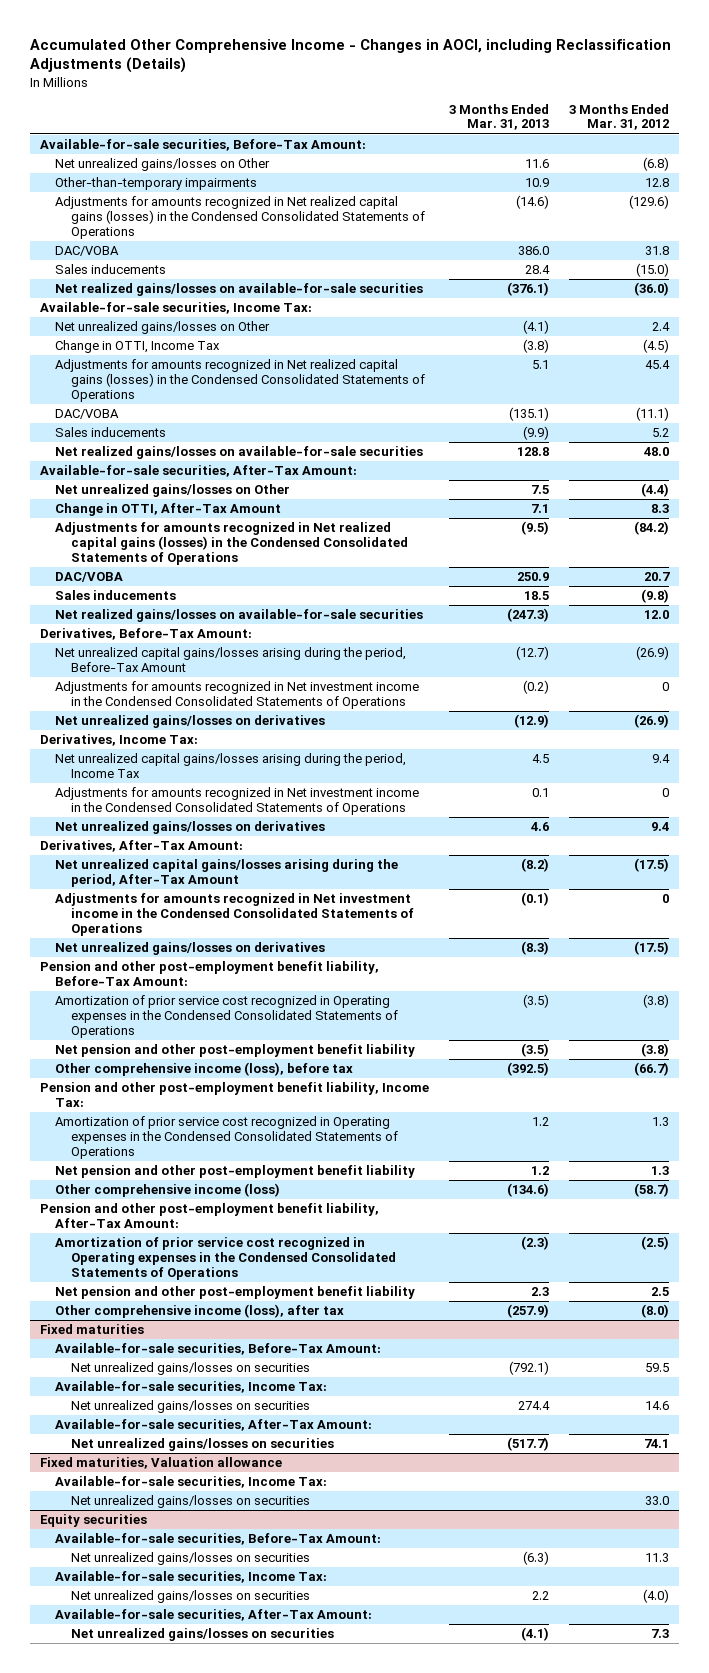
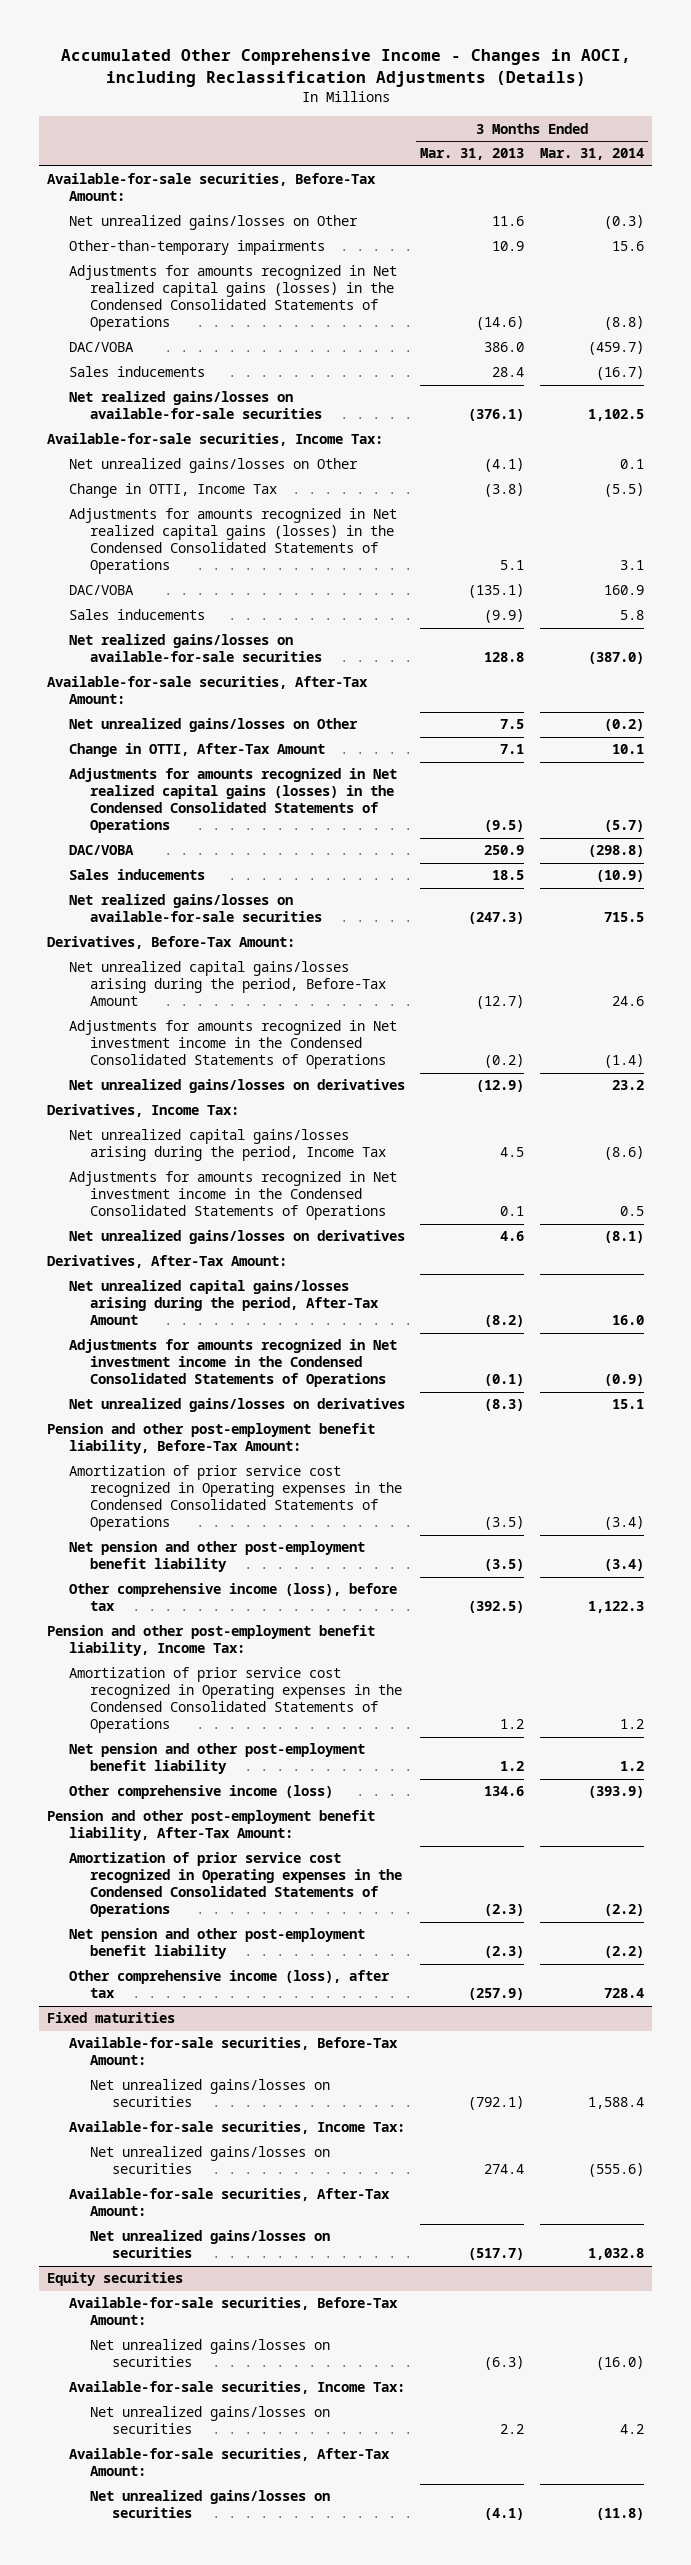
[569,103,670,131] 3 Months Ended Mar. 31, 2012 -> none
none -> [540,148,645,161] Mar. 31, 2014
[507,1183,550,1198] (134.6) -> [484,1786,525,1797] 134.6
[531,1287,550,1297] 2.3 -> [484,1946,525,1959] (2.3)
[39,1457,282,1470] Fixed maturities, Valuation allowance -> none
[55,1476,328,1489] Available-for-sale securities, Income Tax: -> none
[70,1495,310,1509] Net unrealized gains/losses on securities -> none

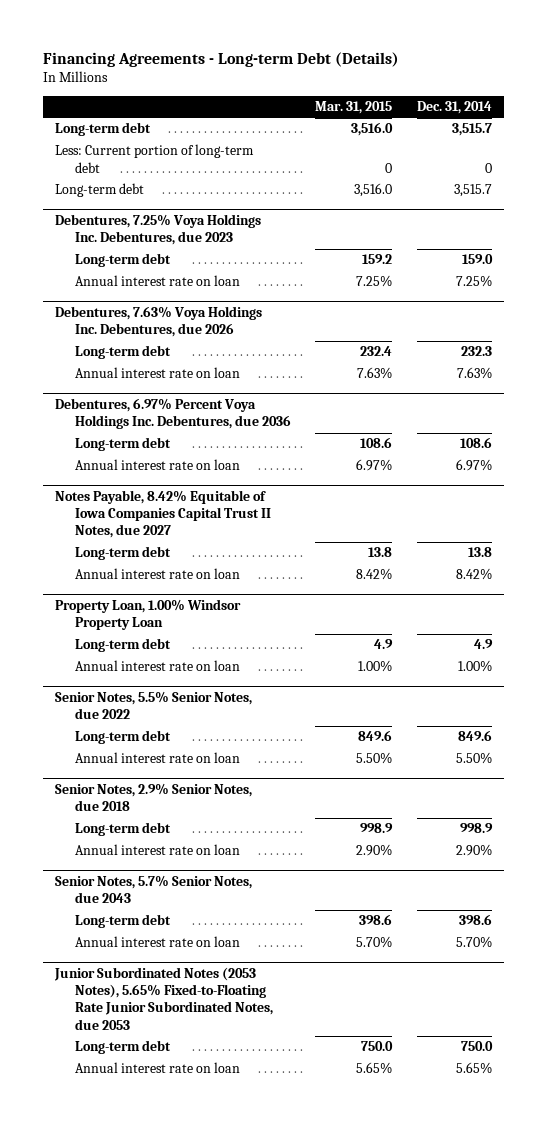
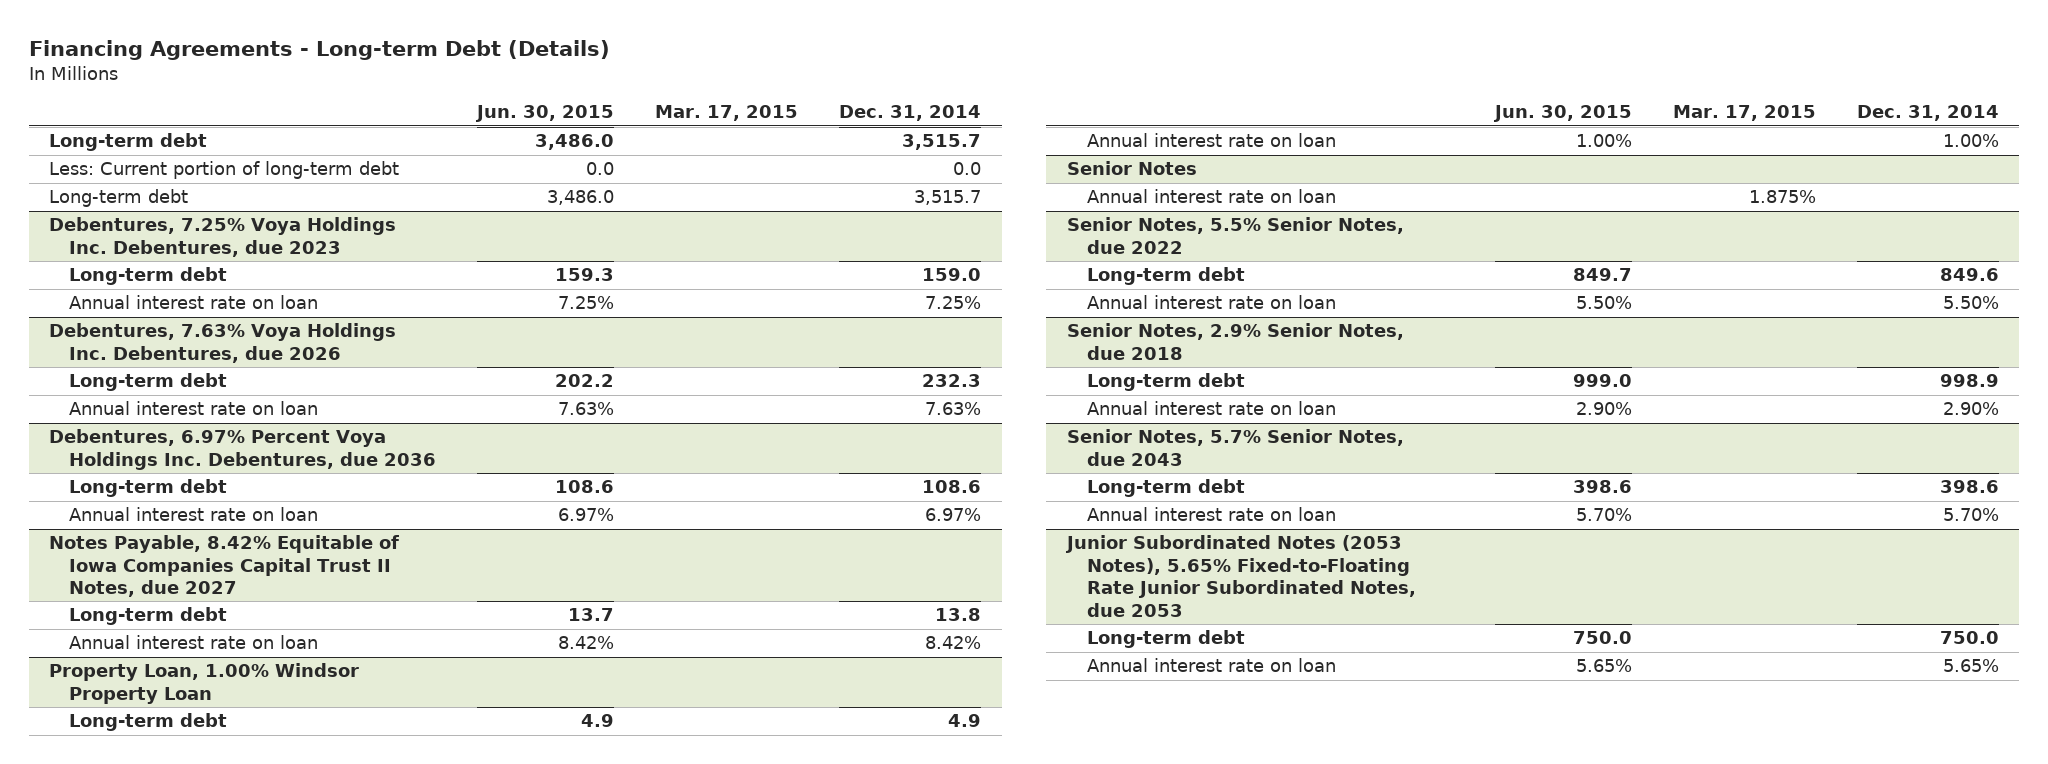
[315,100,393,114] Mar. 31, 2015 -> none
none -> [475,105,615,123] Jun. 30, 2015
none -> [655,105,799,122] Mar. 17, 2015
[484,162,492,173] 0 -> [953,162,982,176] 0.0
none -> [1066,161,1197,176] Senior Notes
none -> [1086,189,1336,204] Annual interest rate on loan

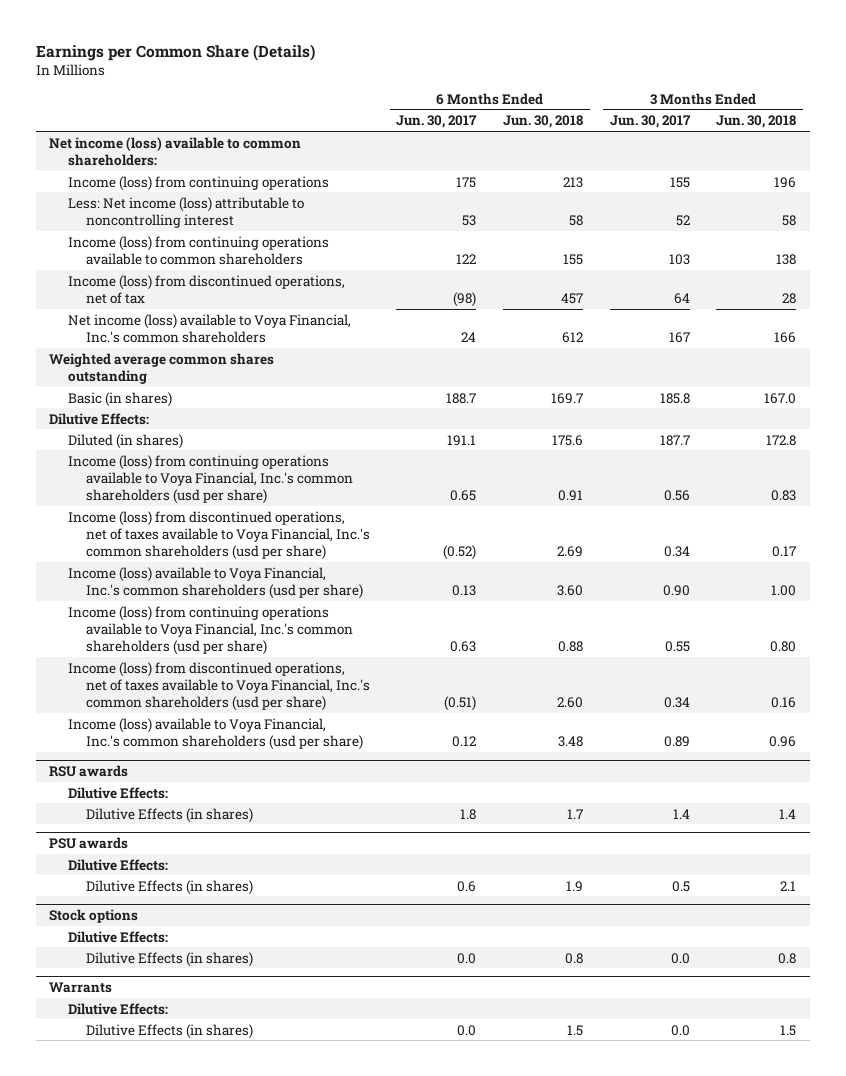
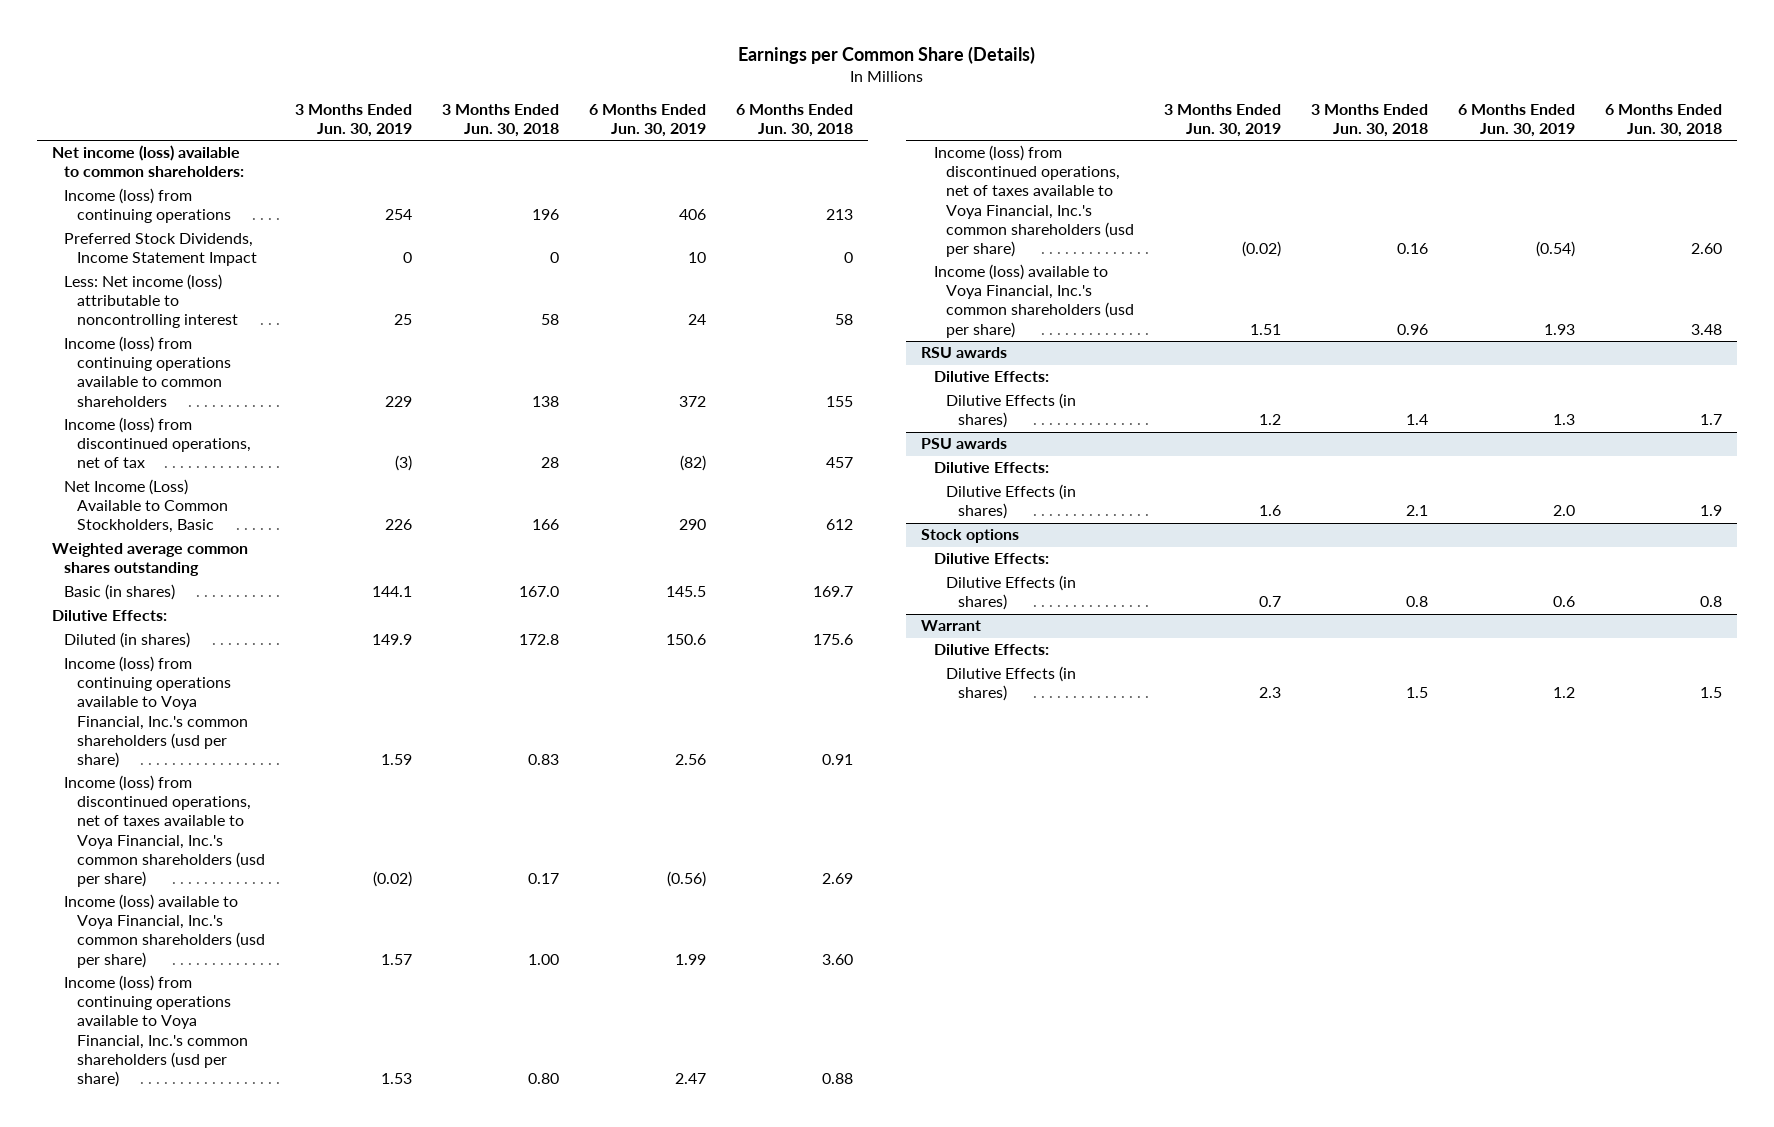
[396,115,478,129] Jun. 30, 2017 -> none
[609,115,691,129] Jun. 30, 2017 -> none
none -> [294,104,412,138] 3 Months Ended Jun. 30, 2019
none -> [588,104,706,138] 6 Months Ended Jun. 30, 2019
none -> [64,233,257,267] Preferred Stock Dividends, Income Statement Impact
[67,313,351,343] Net income (loss) available to Voya Financial, Inc.'s common shareholders -> [64,479,228,534] Net Income (Loss) Available to Common Stockholders, Basic
[49,982,113,994] Warrants -> [921,620,982,632] Warrant

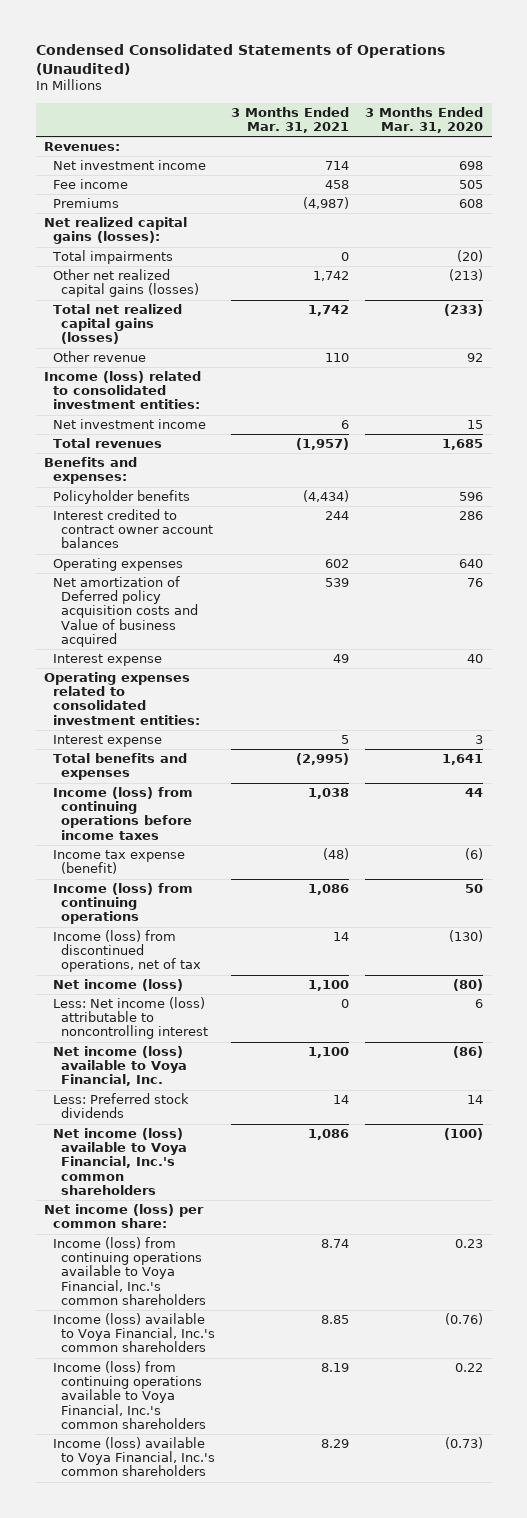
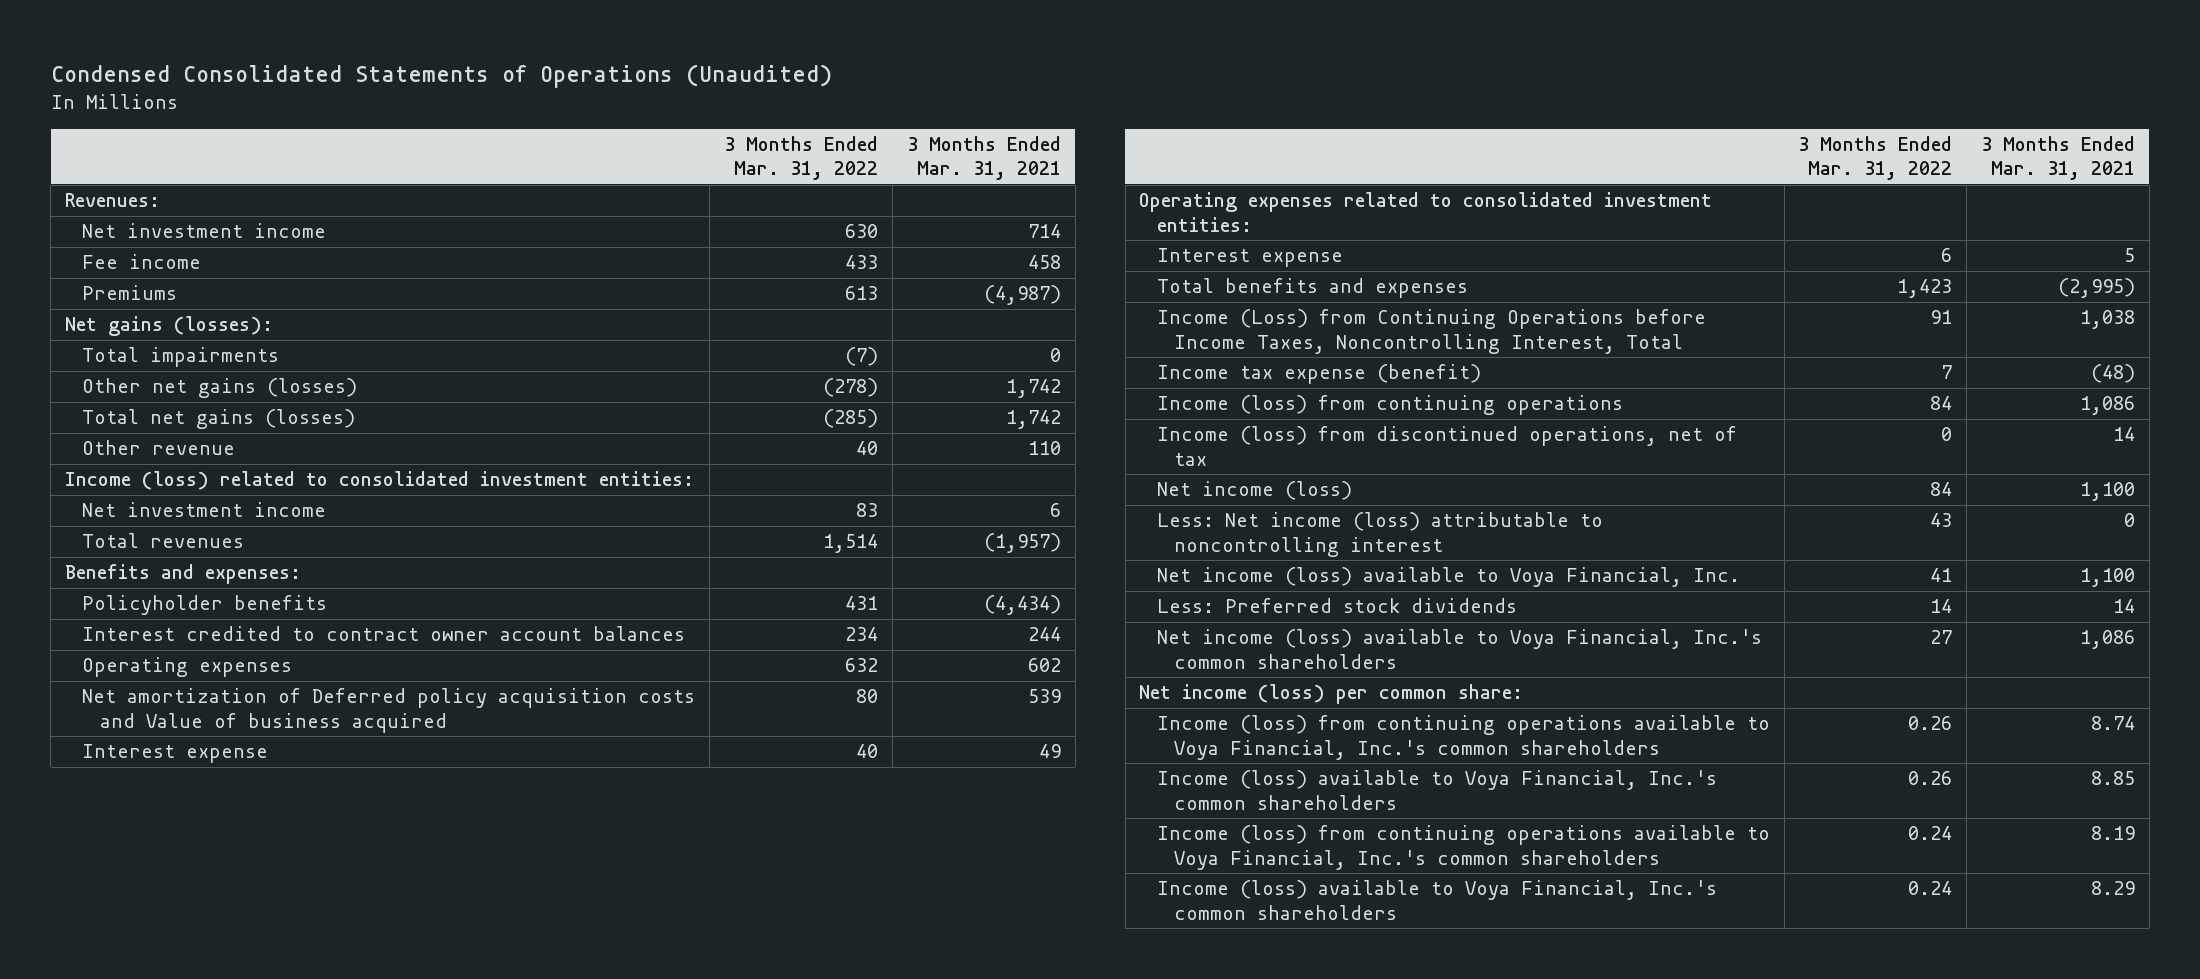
[365,106,484,133] 3 Months Ended Mar. 31, 2020 -> none
none -> [724,135,879,181] 3 Months Ended Mar. 31, 2022
[43,217,187,245] Net realized capital gains (losses): -> [65,316,274,337] Net gains (losses):
[52,269,200,298] Other net realized capital gains (losses) -> [82,378,358,399] Other net gains (losses)
[52,304,182,345] Total net realized capital gains (losses) -> [82,409,356,430] Total net gains (losses)
[52,787,193,840] Income (loss) from continuing operations before income taxes -> [1156,309,1706,354] Income (Loss) from Continuing Operations before Income Taxes, Noncontrolling Interest, Total

